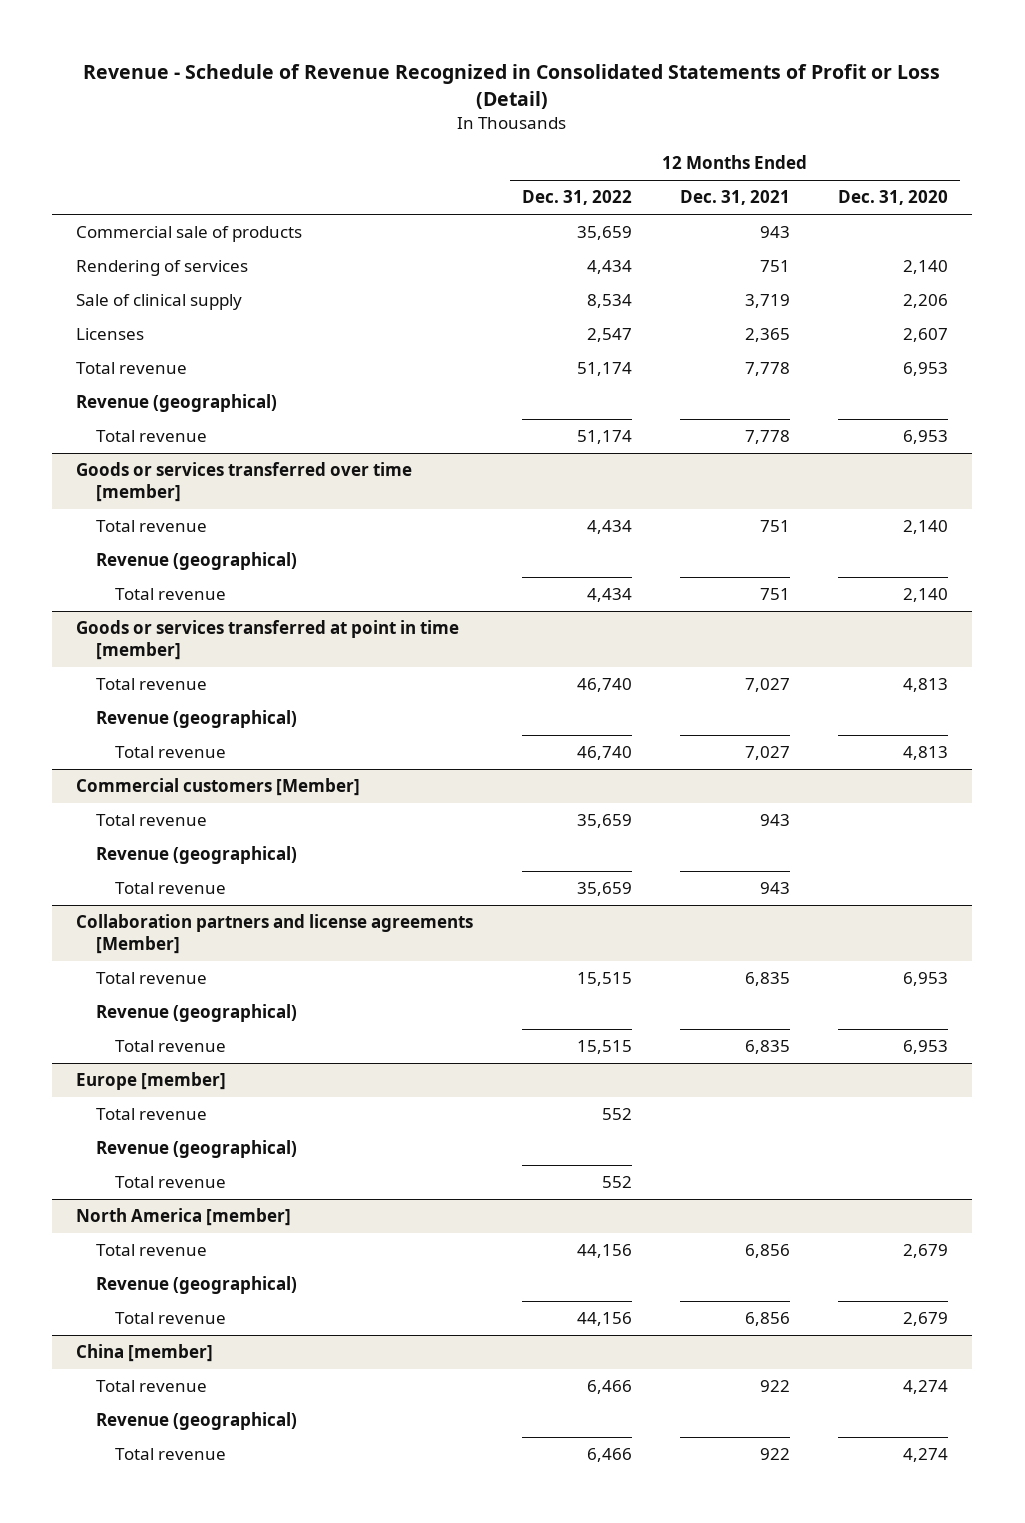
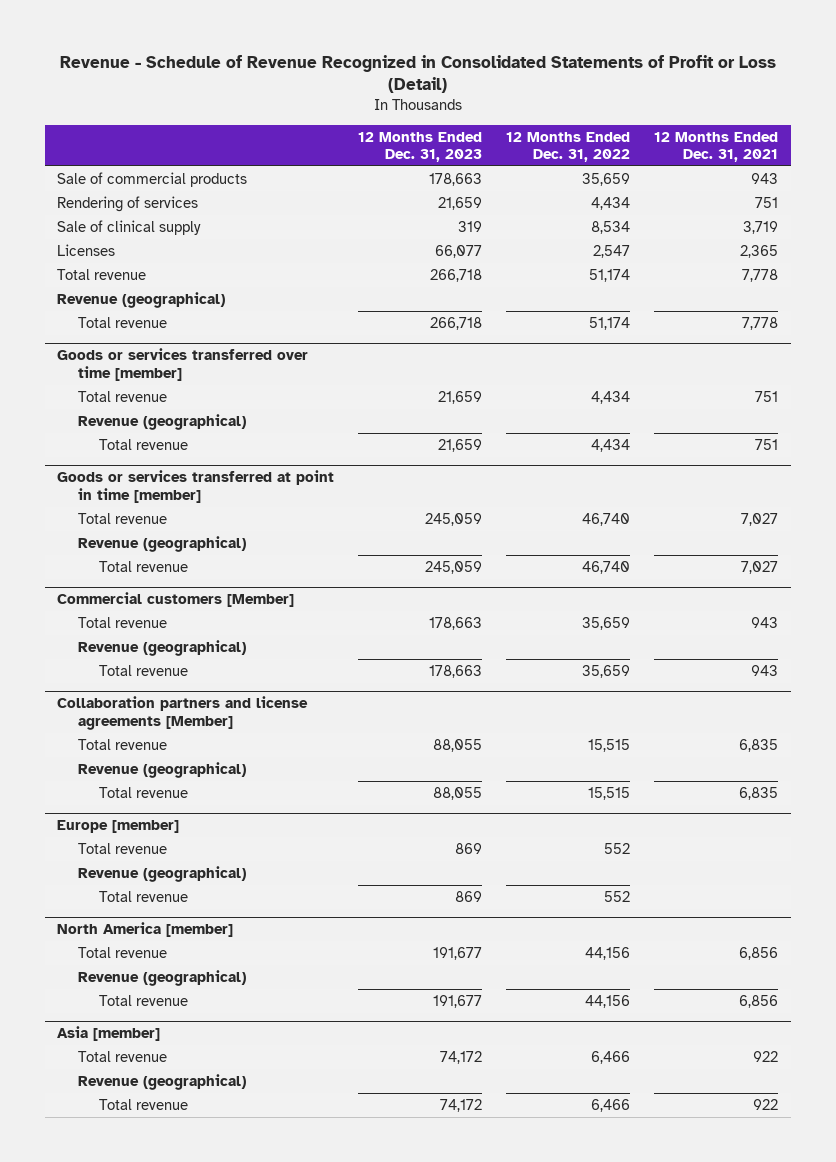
[838,190,949,206] Dec. 31, 2020 -> none
none -> [358,131,483,162] 12 Months Ended Dec. 31, 2023
[76,226,303,243] Commercial sale of products -> [57,171,248,187] Sale of commercial products
[76,1344,214,1363] China [member] -> none
none -> [57,1026,161,1042] Asia [member]

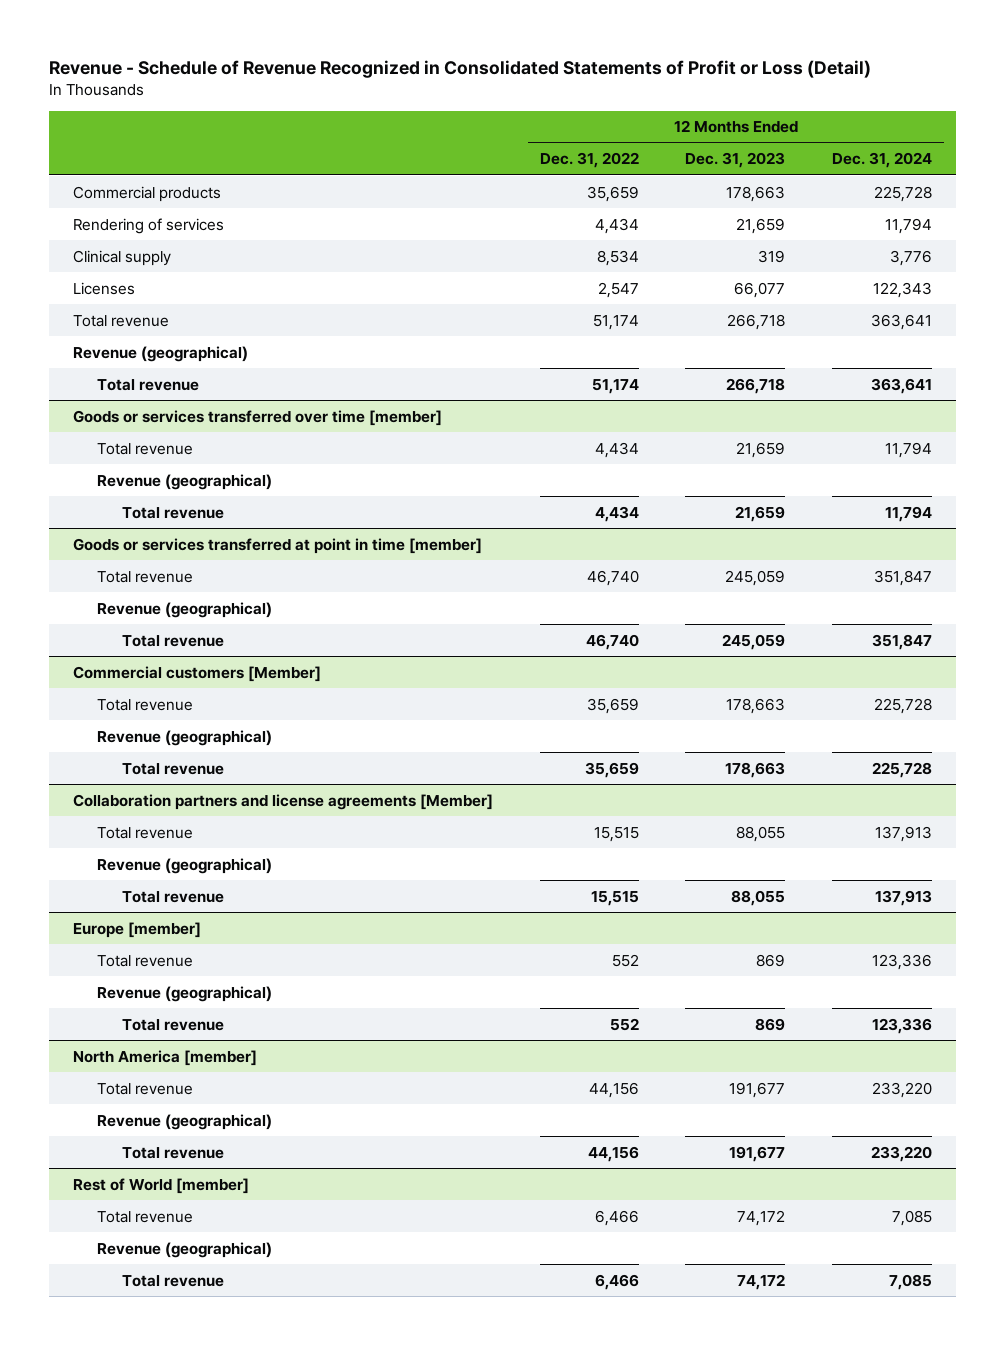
[654,131,779,162] 12 Months Ended Dec. 31, 2021 -> none
none -> [832,152,933,169] Dec. 31, 2024
[57,171,248,187] Sale of commercial products -> [72,185,221,202] Commercial products
[57,219,202,235] Sale of clinical supply -> [72,249,171,266] Clinical supply
[57,1026,161,1042] Asia [member] -> none
none -> [72,1177,249,1194] Rest of World [member]

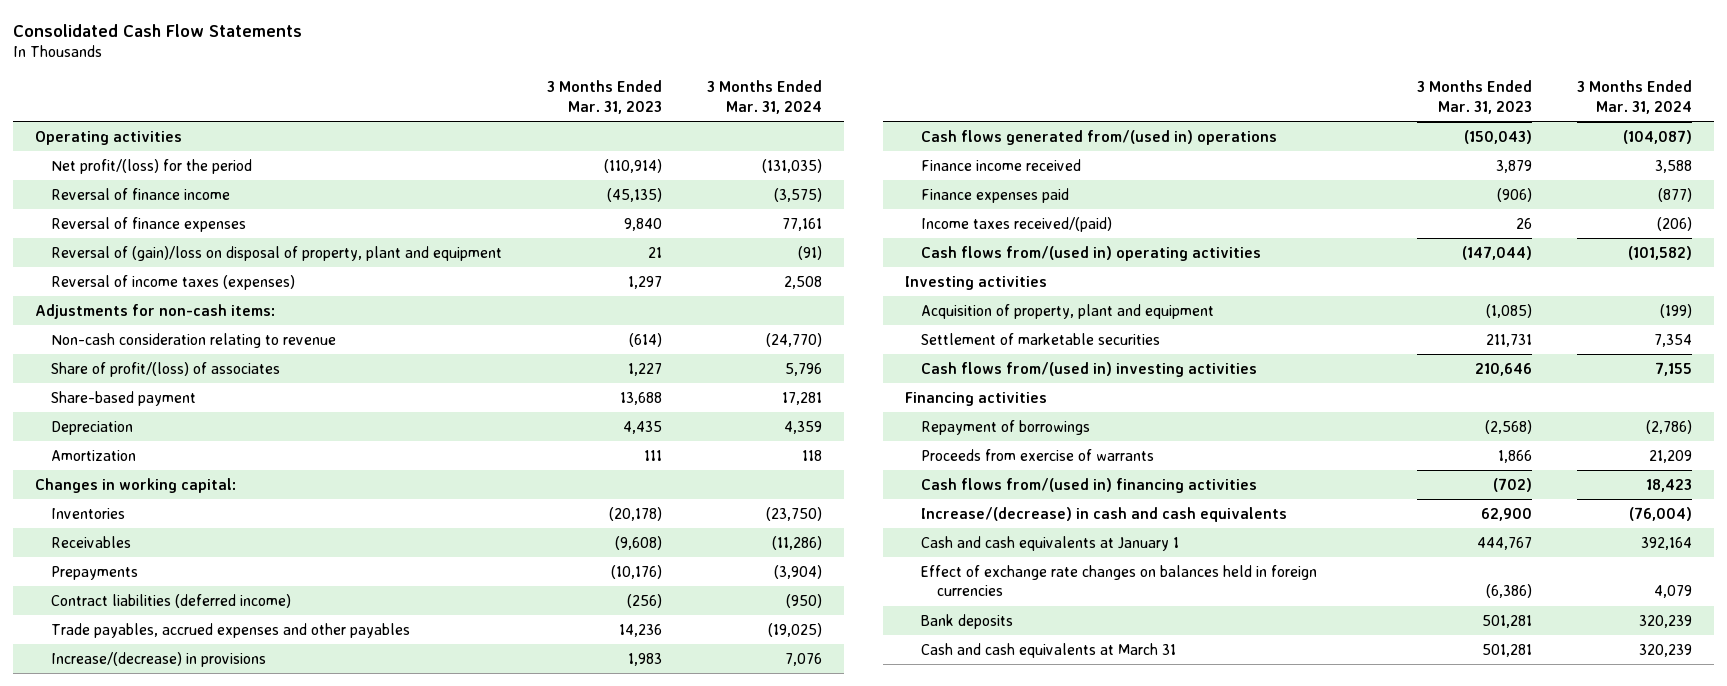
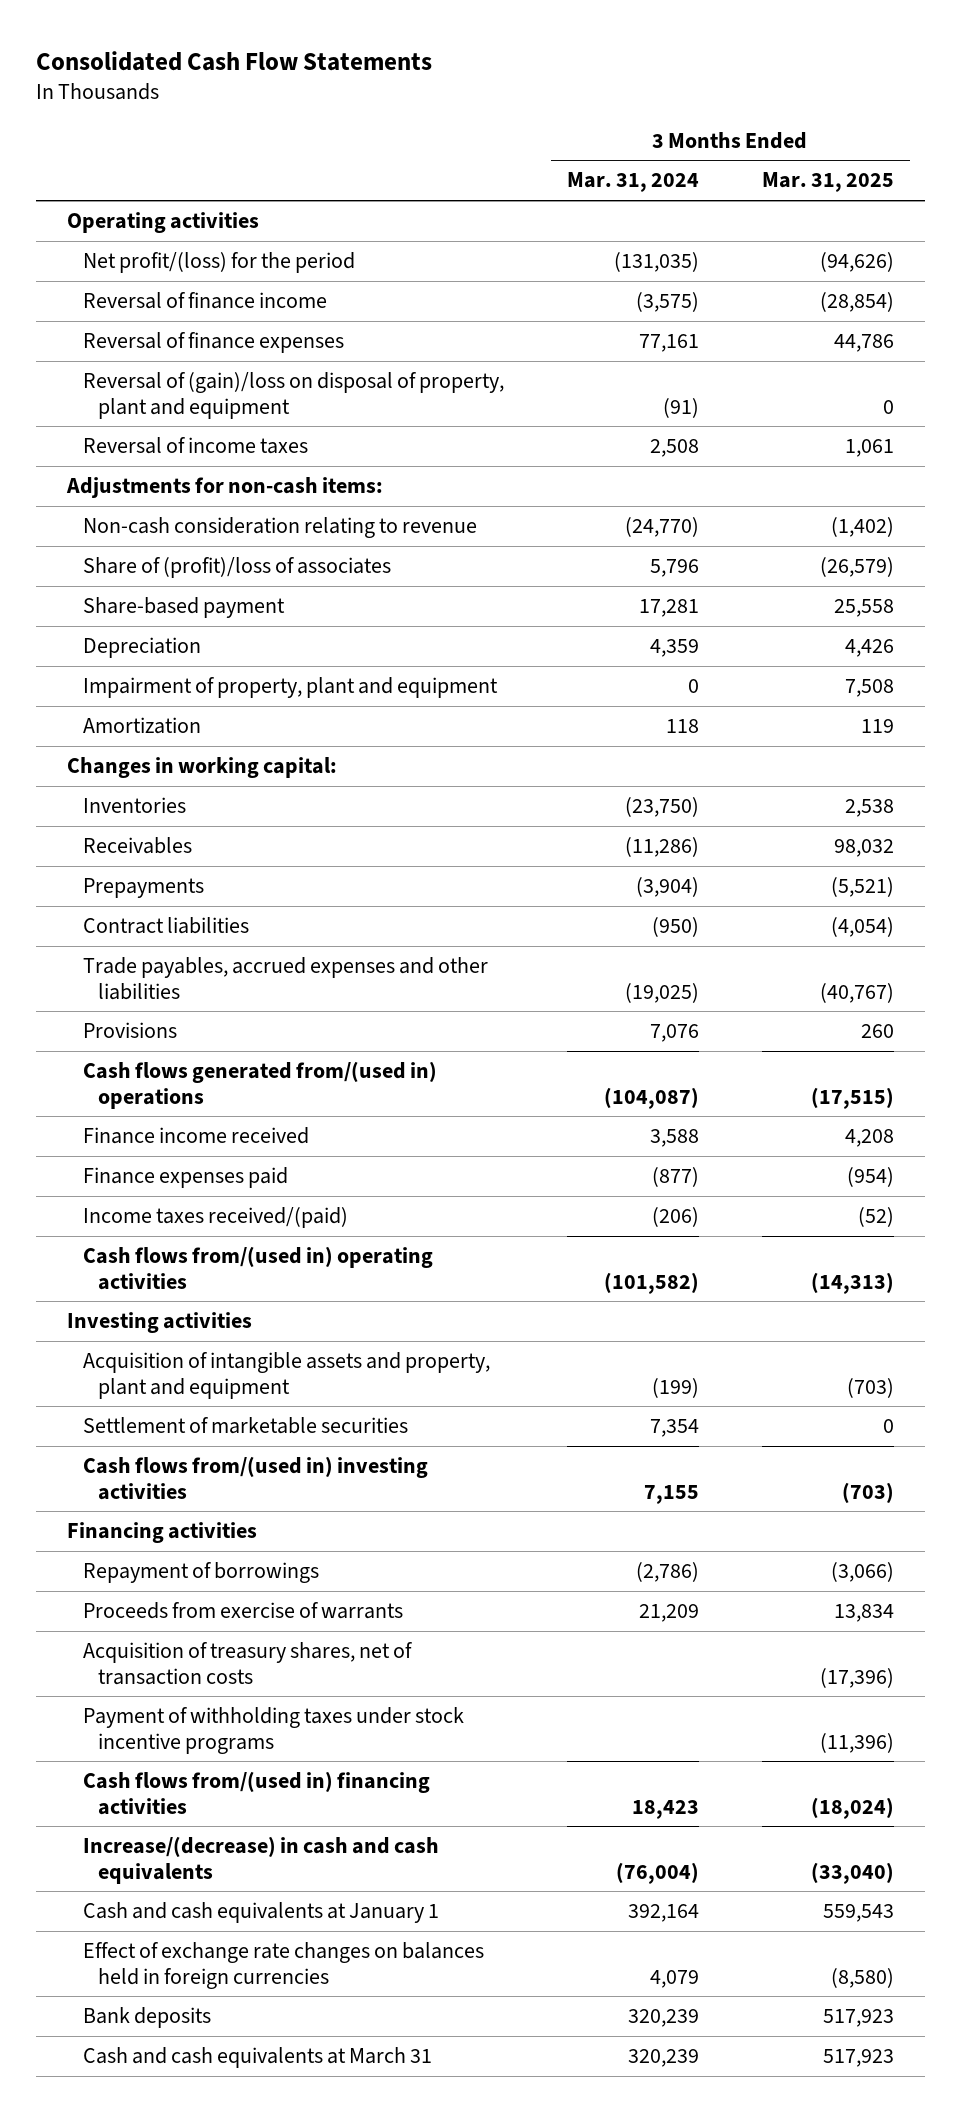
[547,80,663,114] 3 Months Ended Mar. 31, 2023 -> none
none -> [761,172,894,193] Mar. 31, 2025
[51,274,296,290] Reversal of income taxes (expenses) -> [82,437,308,455] Reversal of income taxes
[51,361,281,377] Share of profit/(loss) of associates -> [82,557,391,579] Share of (profit)/loss of associates
none -> [82,677,498,699] Impairment of property, plant and equipment
[51,593,292,608] Contract liabilities (deferred income) -> [82,917,249,935] Contract liabilities
[51,622,411,638] Trade payables, accrued expenses and other payables -> [82,957,488,1000] Trade payables, accrued expenses and other liabilities
[51,651,267,667] Increase/(decrease) in provisions -> [82,1022,177,1039] Provisions
[921,303,1215,319] Acquisition of property, plant and equipment -> [82,1352,490,1399] Acquisition of intangible assets and property, plant and equipment
none -> [82,1642,413,1685] Acquisition of treasury shares, net of transaction costs
none -> [82,1707,464,1754] Payment of withholding taxes under stock incentive programs

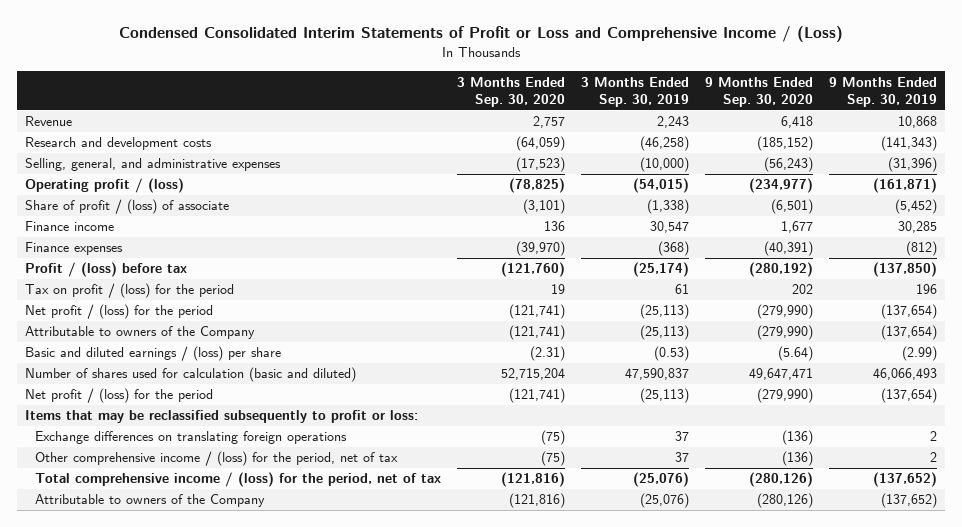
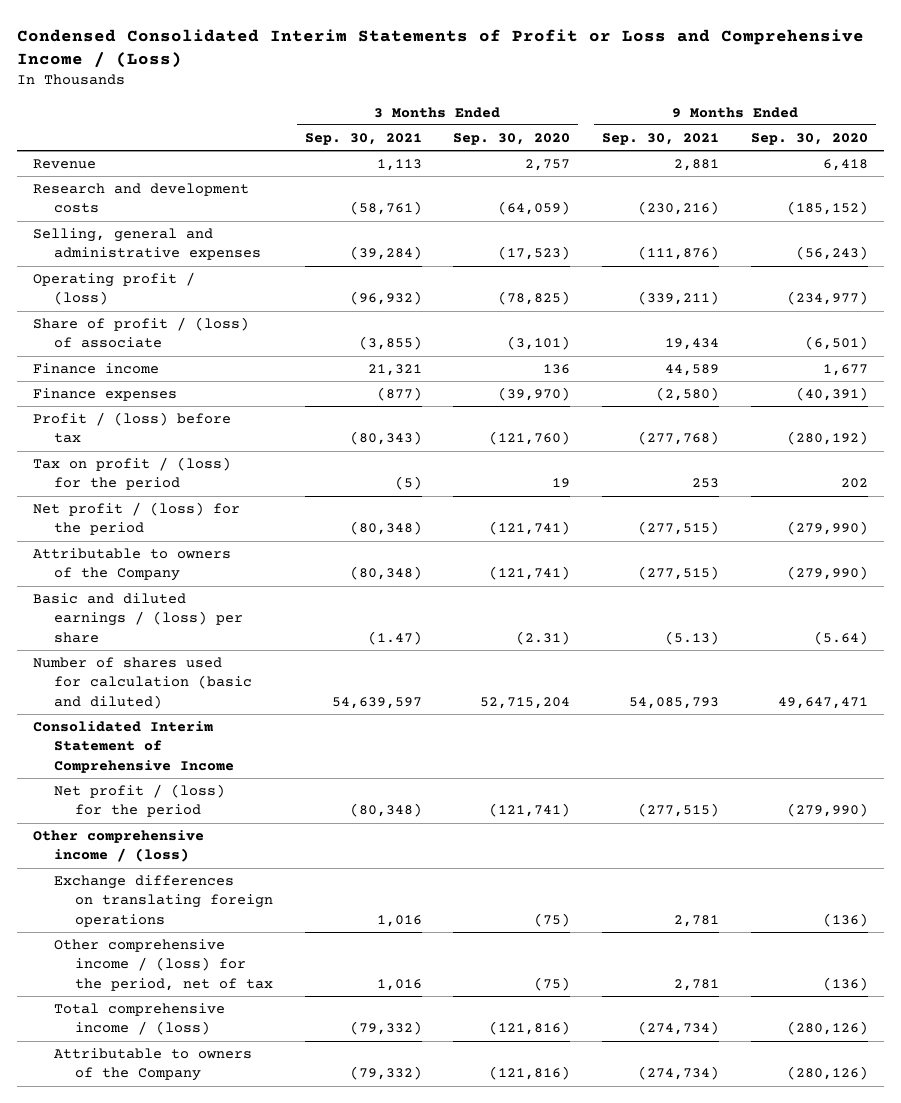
[581,76,690,108] 3 Months Ended Sep. 30, 2019 -> none
[829,76,938,108] 9 Months Ended Sep. 30, 2019 -> none
none -> [304,133,422,146] Sep. 30, 2021
none -> [601,133,719,146] Sep. 30, 2021
[24,158,281,172] Selling, general, and administrative expenses -> [32,228,261,261] Selling, general and administrative expenses
none -> [32,721,234,773] Consolidated Interim Statement of Comprehensive Income
[24,410,418,424] Items that may be reclassified subsequently to profit or loss: -> [32,830,204,863] Other comprehensive income / (loss)
[35,472,442,488] Total comprehensive income / (loss) for the period, net of tax -> [53,1003,225,1036] Total comprehensive income / (loss)

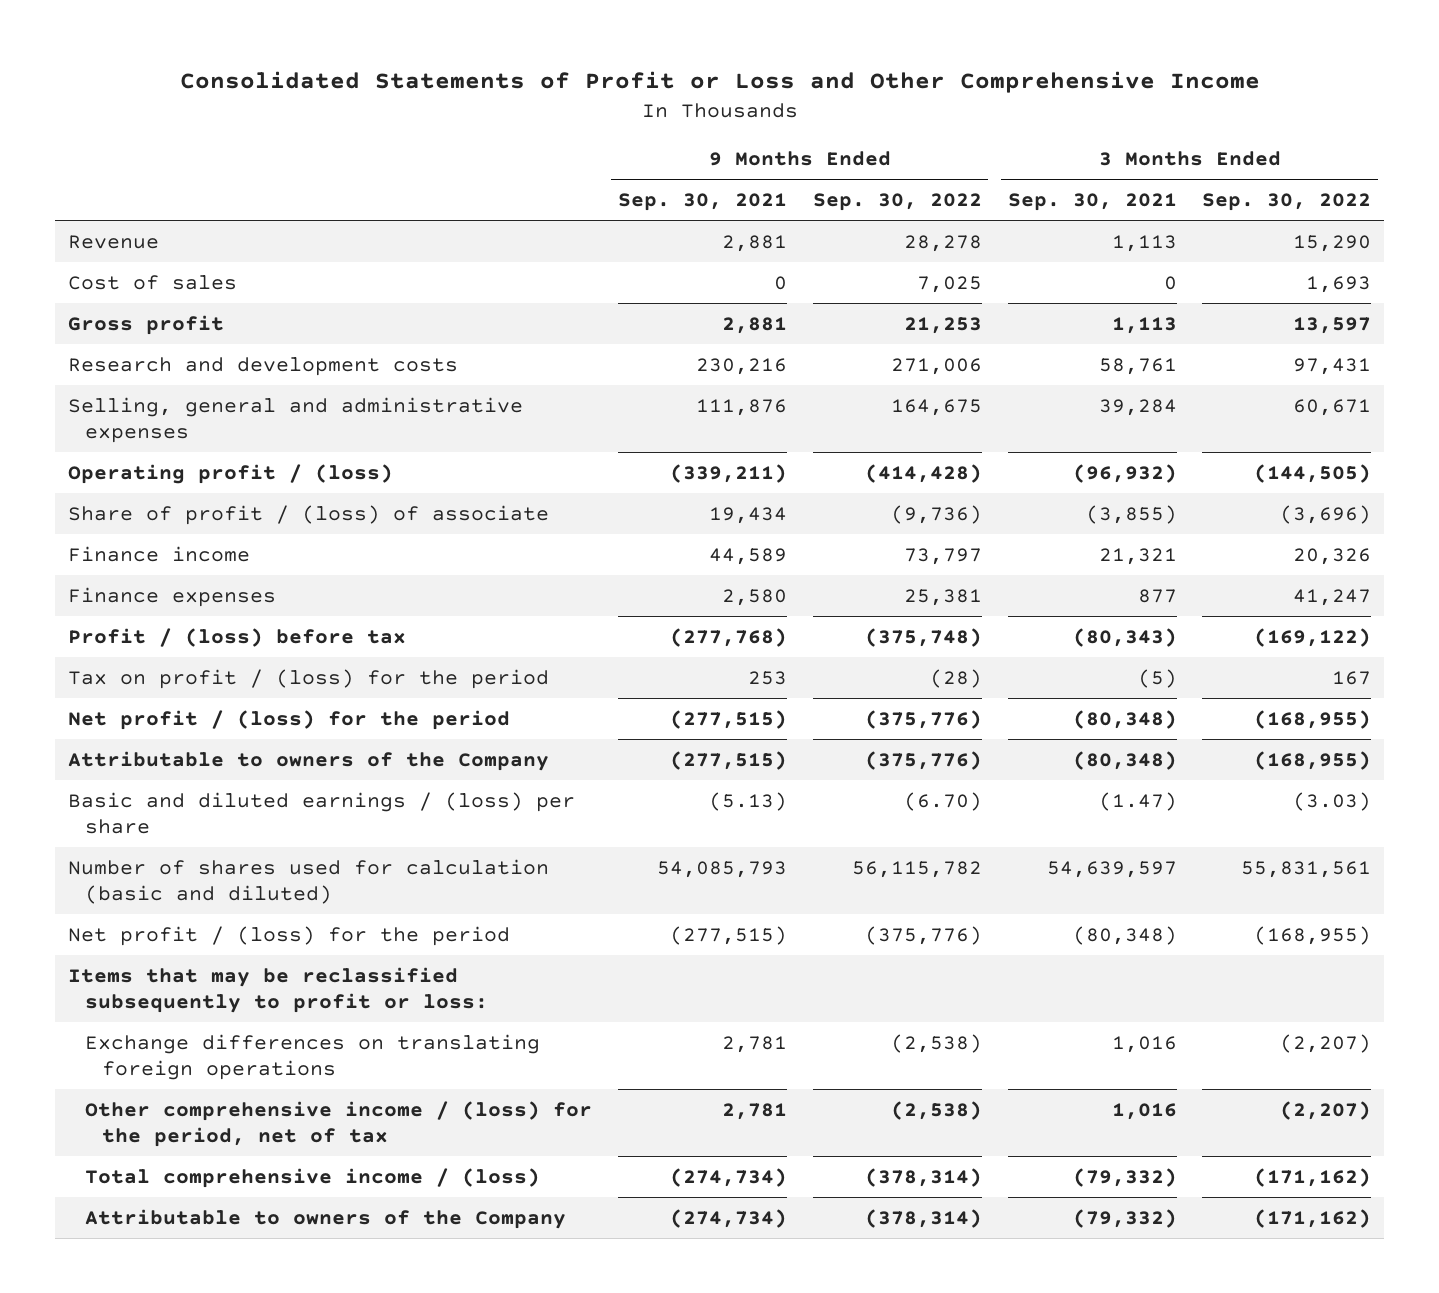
[17,28,865,68] Condensed Consolidated Interim Statements of Profit or Loss and Comprehensive Income / (Loss) -> [179,71,1260,94] Consolidated Statements of Profit or Loss and Other Comprehensive Income
[453,133,571,146] Sep. 30, 2020 -> none
[750,133,868,146] Sep. 30, 2020 -> none
none -> [812,193,982,212] Sep. 30, 2022
none -> [1202,193,1372,212] Sep. 30, 2022
none -> [68,274,238,290] Cost of sales
none -> [68,314,225,335] Gross profit
[349,201,422,216] (58,761) -> [1098,357,1177,375] 58,761
[637,201,719,216] (230,216) -> [695,357,787,375] 230,216
[349,246,422,261] (39,284) -> [1098,398,1177,416] 39,284
[637,246,719,261] (111,876) -> [695,398,787,416] 111,876
[376,387,422,402] (877) -> [1137,588,1177,603] 877
[655,387,719,402] (2,580) -> [721,588,787,606] 2,580
[32,721,234,773] Consolidated Interim Statement of Comprehensive Income -> none
[32,830,204,863] Other comprehensive income / (loss) -> [68,966,488,1014] Items that may be reclassified subsequently to profit or loss:

